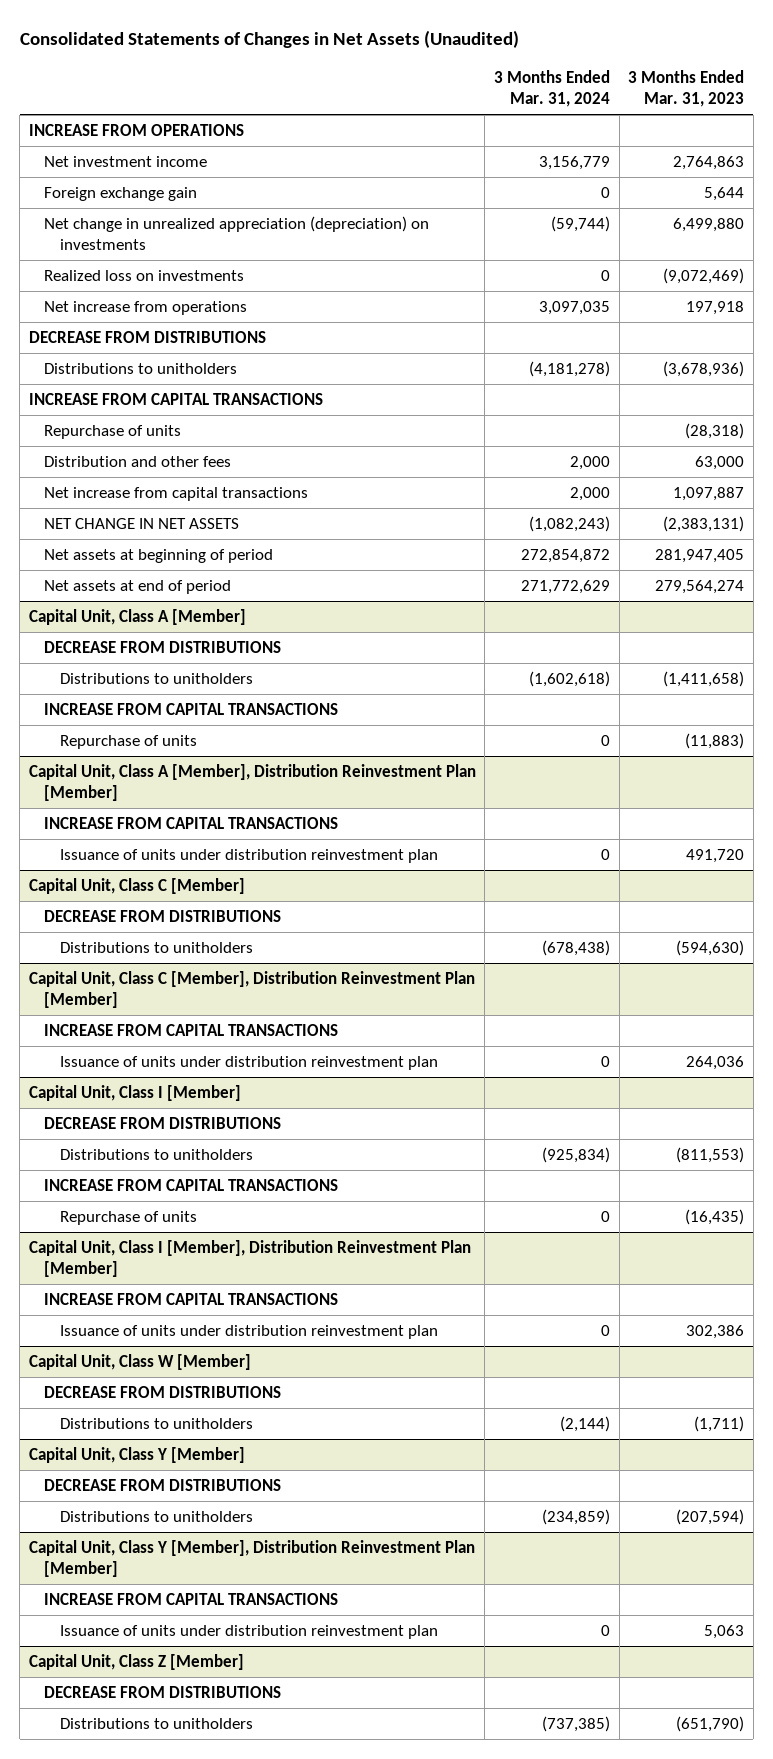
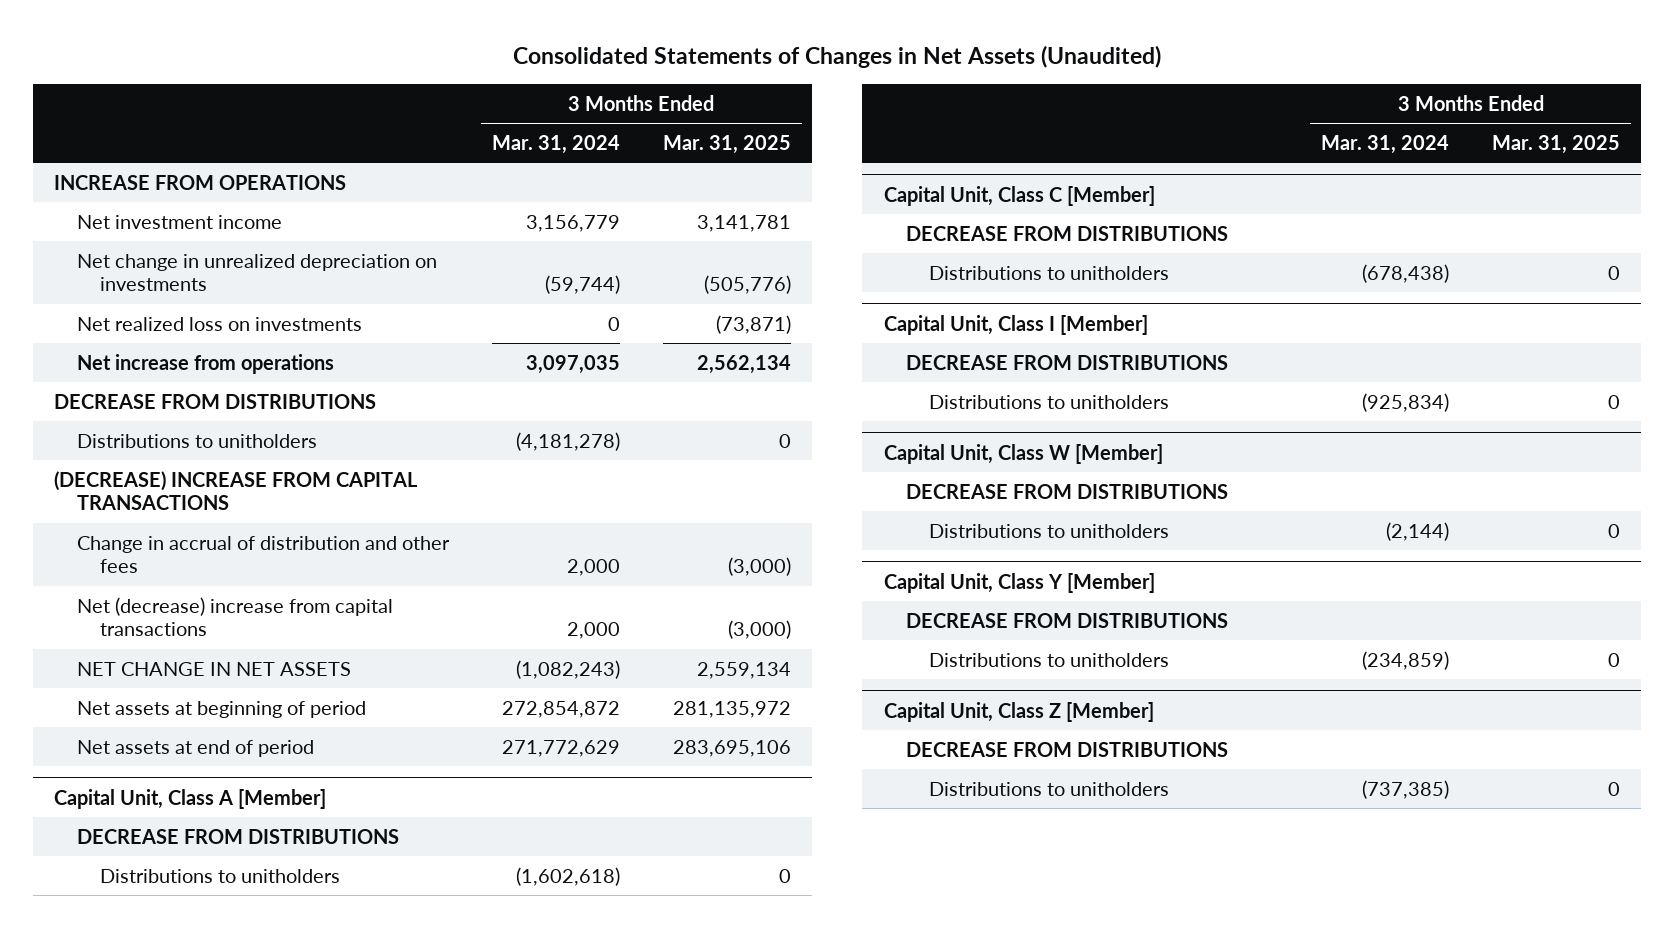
[628,69,745,107] 3 Months Ended Mar. 31, 2023 -> none
none -> [662,134,791,154] Mar. 31, 2025
[44,186,198,201] Foreign exchange gain -> none
[44,215,430,251] Net change in unrealized appreciation (depreciation) on investments -> [77,253,438,292] Net change in unrealized depreciation on investments
[44,269,245,281] Realized loss on investments -> [77,316,363,331] Net realized loss on investments
[44,424,182,439] Repurchase of units -> none
[28,392,323,405] INCREASE FROM CAPITAL TRANSACTIONS -> [54,470,419,511] (DECREASE) INCREASE FROM CAPITAL TRANSACTIONS
[44,455,232,467] Distribution and other fees -> [77,535,451,574] Change in accrual of distribution and other fees
[44,486,309,501] Net increase from capital transactions -> [77,596,394,637] Net (decrease) increase from capital transactions
[44,702,339,715] INCREASE FROM CAPITAL TRANSACTIONS -> none
[60,734,198,749] Repurchase of units -> none
[28,763,476,802] Capital Unit, Class A [Member], Distribution Reinvestment Plan [Member] -> none
[44,816,339,829] INCREASE FROM CAPITAL TRANSACTIONS -> none
[60,848,439,863] Issuance of units under distribution reinvestment plan -> none
[28,970,475,1009] Capital Unit, Class C [Member], Distribution Reinvestment Plan [Member] -> none
[44,1023,339,1036] INCREASE FROM CAPITAL TRANSACTIONS -> none
[60,1055,439,1070] Issuance of units under distribution reinvestment plan -> none
[44,1178,339,1191] INCREASE FROM CAPITAL TRANSACTIONS -> none
[60,1210,198,1225] Repurchase of units -> none
[28,1239,471,1278] Capital Unit, Class I [Member], Distribution Reinvestment Plan [Member] -> none
[44,1292,339,1305] INCREASE FROM CAPITAL TRANSACTIONS -> none
[60,1324,439,1339] Issuance of units under distribution reinvestment plan -> none
[28,1539,475,1578] Capital Unit, Class Y [Member], Distribution Reinvestment Plan [Member] -> none
[44,1592,339,1605] INCREASE FROM CAPITAL TRANSACTIONS -> none
[60,1624,439,1639] Issuance of units under distribution reinvestment plan -> none

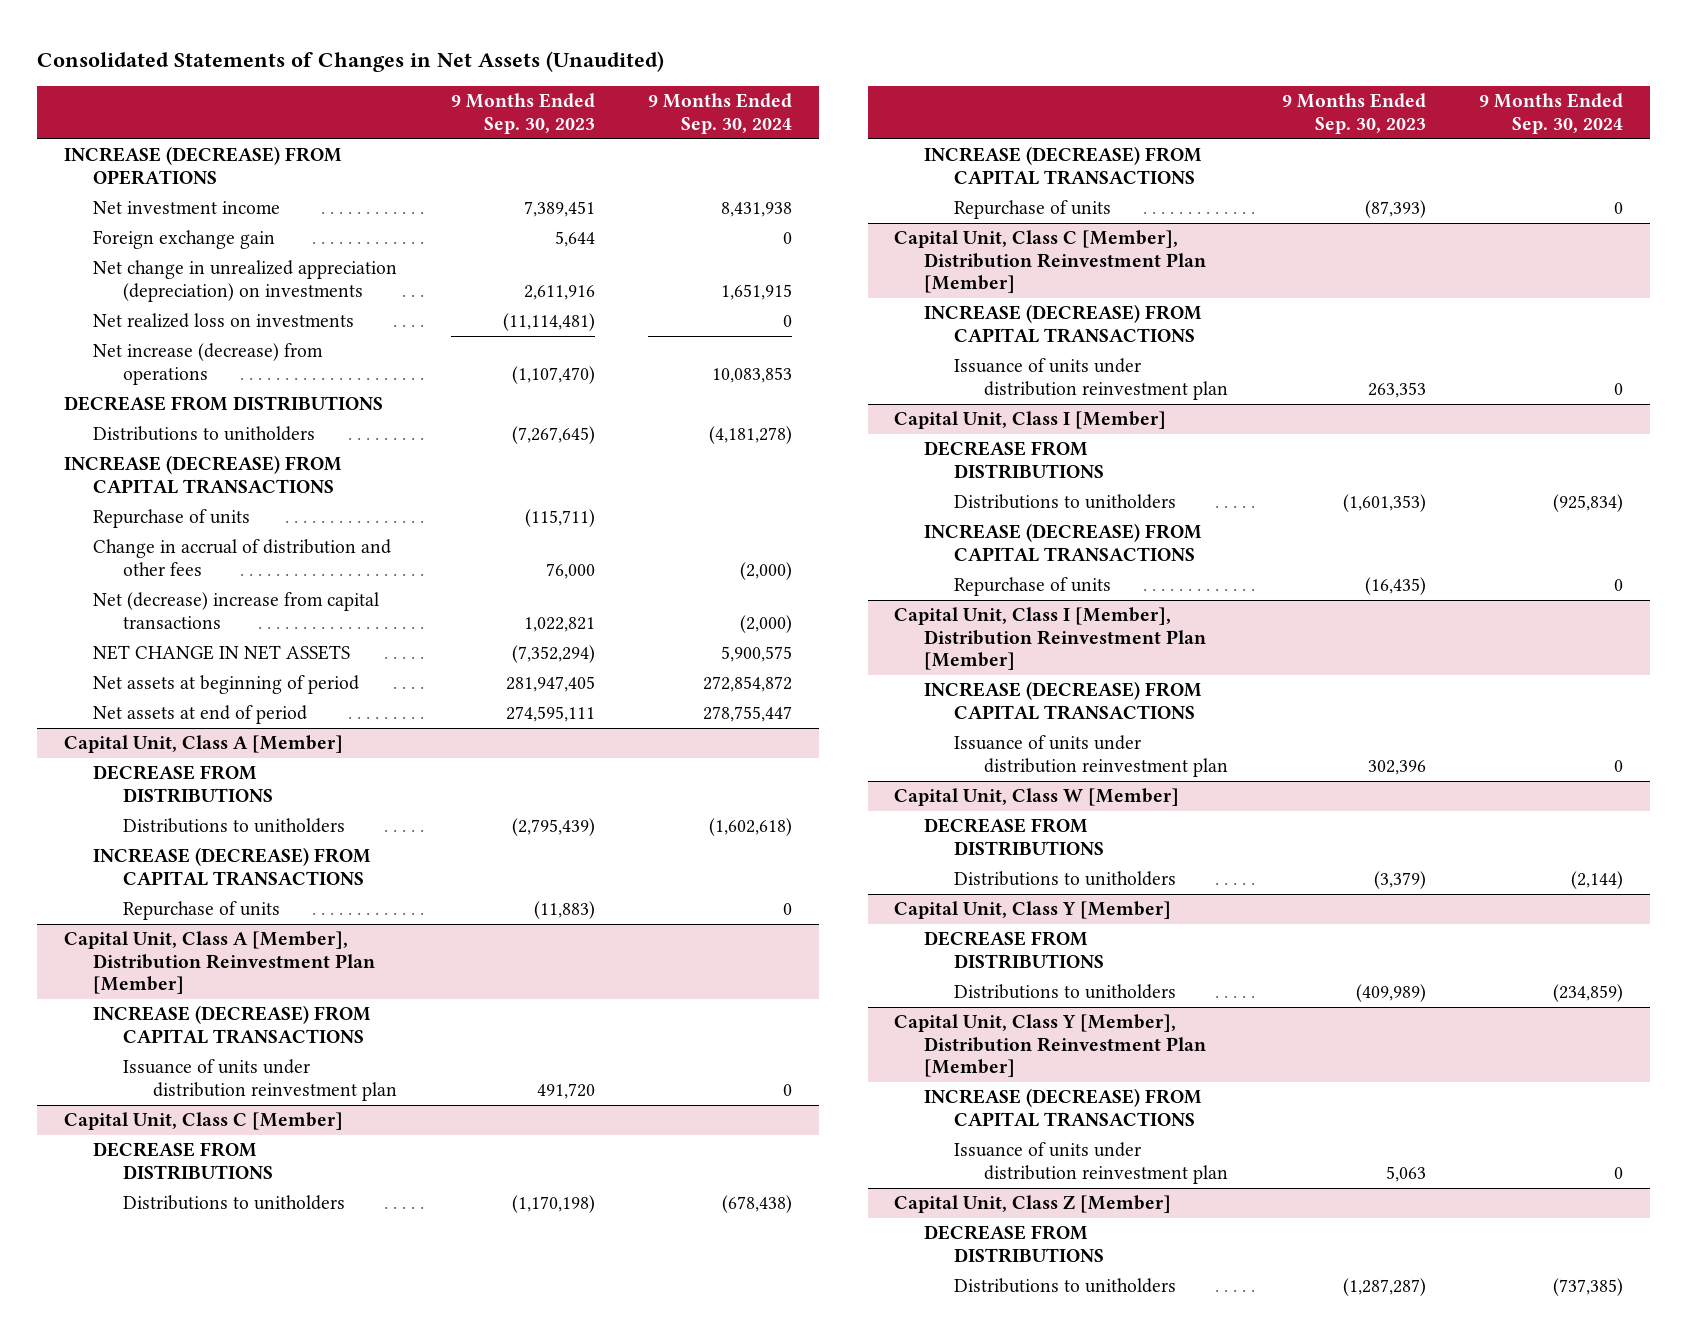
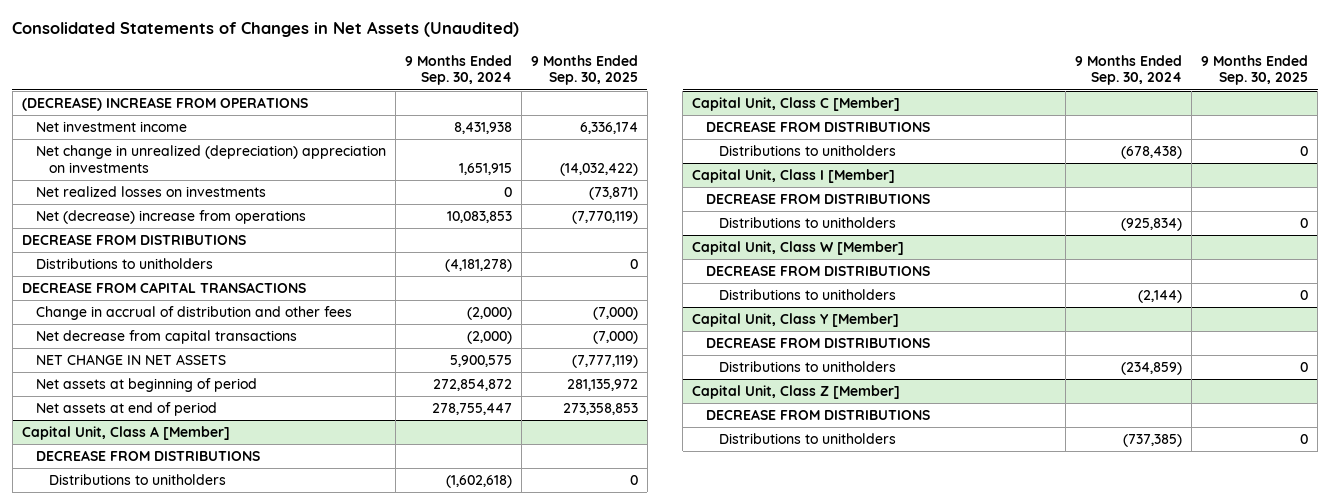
[450,93,595,134] 9 Months Ended Sep. 30, 2023 -> none
none -> [530,54,638,86] 9 Months Ended Sep. 30, 2025
[63,146,342,185] INCREASE (DECREASE) FROM OPERATIONS -> [21,97,308,112] (DECREASE) INCREASE FROM OPERATIONS
[93,230,276,250] Foreign exchange gain -> none
[93,260,398,302] Net change in unrealized appreciation (depreciation) on investments -> [35,145,386,173] Net change in unrealized (depreciation) appreciation on investments
[93,313,355,329] Net realized loss on investments -> [35,186,266,198] Net realized losses on investments
[93,343,324,385] Net increase (decrease) from operations -> [35,210,306,225] Net (decrease) increase from operations
[93,509,251,529] Repurchase of units -> none
[63,455,342,494] INCREASE (DECREASE) FROM CAPITAL TRANSACTIONS -> [21,282,306,294] DECREASE FROM CAPITAL TRANSACTIONS
[93,592,380,629] Net (decrease) increase from capital transactions -> [35,330,297,345] Net decrease from capital transactions
[93,847,372,886] INCREASE (DECREASE) FROM CAPITAL TRANSACTIONS -> none
[123,901,281,921] Repurchase of units -> none
[63,931,376,995] Capital Unit, Class A [Member], Distribution Reinvestment Plan [Member] -> none
[93,1005,372,1044] INCREASE (DECREASE) FROM CAPITAL TRANSACTIONS -> none
[123,1059,397,1101] Issuance of units under distribution reinvestment plan -> none
[924,146,1203,185] INCREASE (DECREASE) FROM CAPITAL TRANSACTIONS -> none
[953,200,1111,220] Repurchase of units -> none
[894,230,1207,294] Capital Unit, Class C [Member], Distribution Reinvestment Plan [Member] -> none
[924,304,1203,343] INCREASE (DECREASE) FROM CAPITAL TRANSACTIONS -> none
[953,358,1228,400] Issuance of units under distribution reinvestment plan -> none
[924,523,1203,562] INCREASE (DECREASE) FROM CAPITAL TRANSACTIONS -> none
[953,577,1111,597] Repurchase of units -> none
[894,607,1207,671] Capital Unit, Class I [Member], Distribution Reinvestment Plan [Member] -> none
[924,681,1203,720] INCREASE (DECREASE) FROM CAPITAL TRANSACTIONS -> none
[953,735,1228,777] Issuance of units under distribution reinvestment plan -> none
[894,1014,1207,1078] Capital Unit, Class Y [Member], Distribution Reinvestment Plan [Member] -> none
[924,1088,1203,1127] INCREASE (DECREASE) FROM CAPITAL TRANSACTIONS -> none
[953,1142,1228,1184] Issuance of units under distribution reinvestment plan -> none

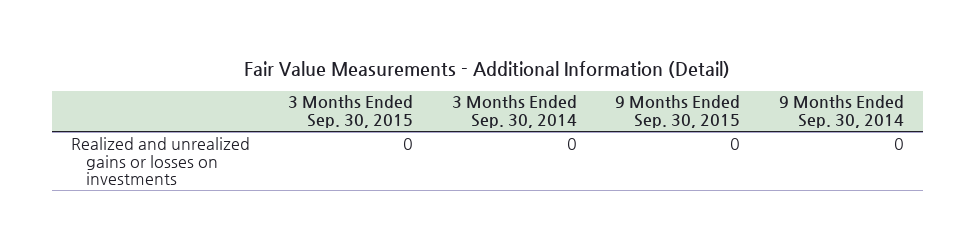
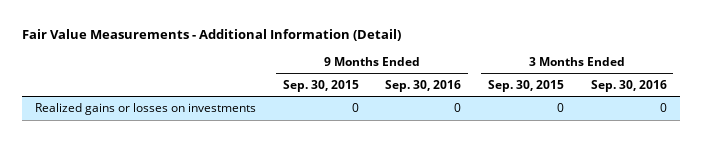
[451,95,577,129] 3 Months Ended Sep. 30, 2014 -> none
[778,95,904,129] 9 Months Ended Sep. 30, 2014 -> none
none -> [385,79,462,92] Sep. 30, 2016
none -> [590,79,667,92] Sep. 30, 2016
[71,136,251,186] Realized and unrealized gains or losses on investments -> [34,103,256,116] Realized gains or losses on investments

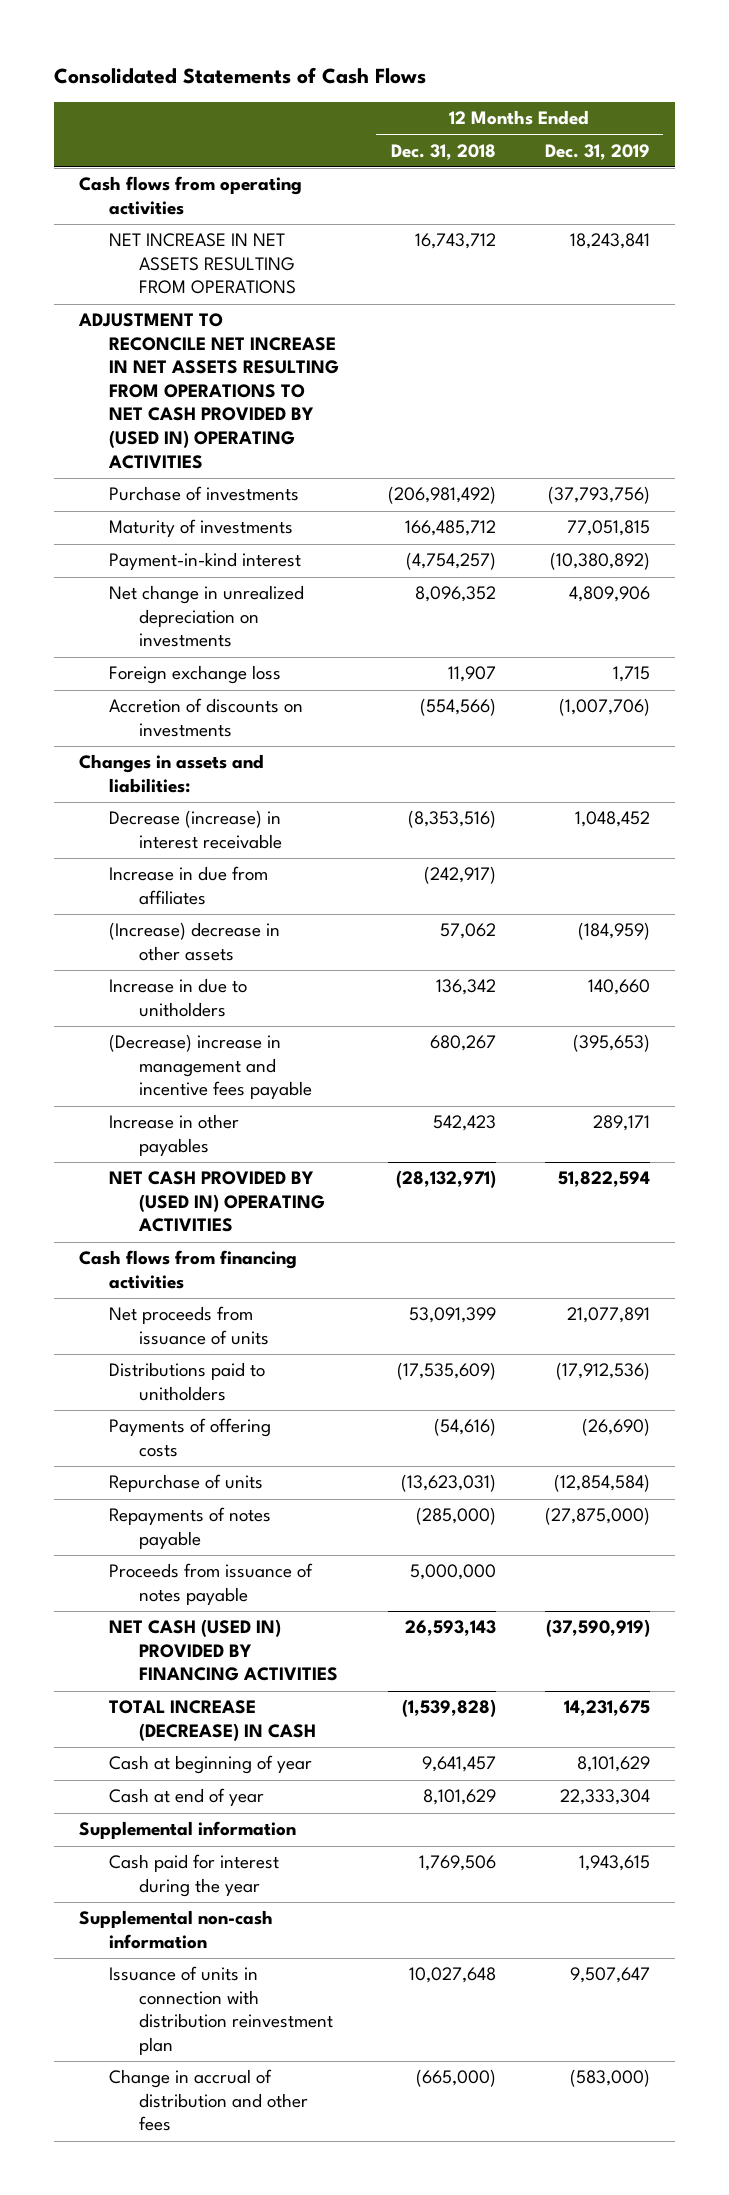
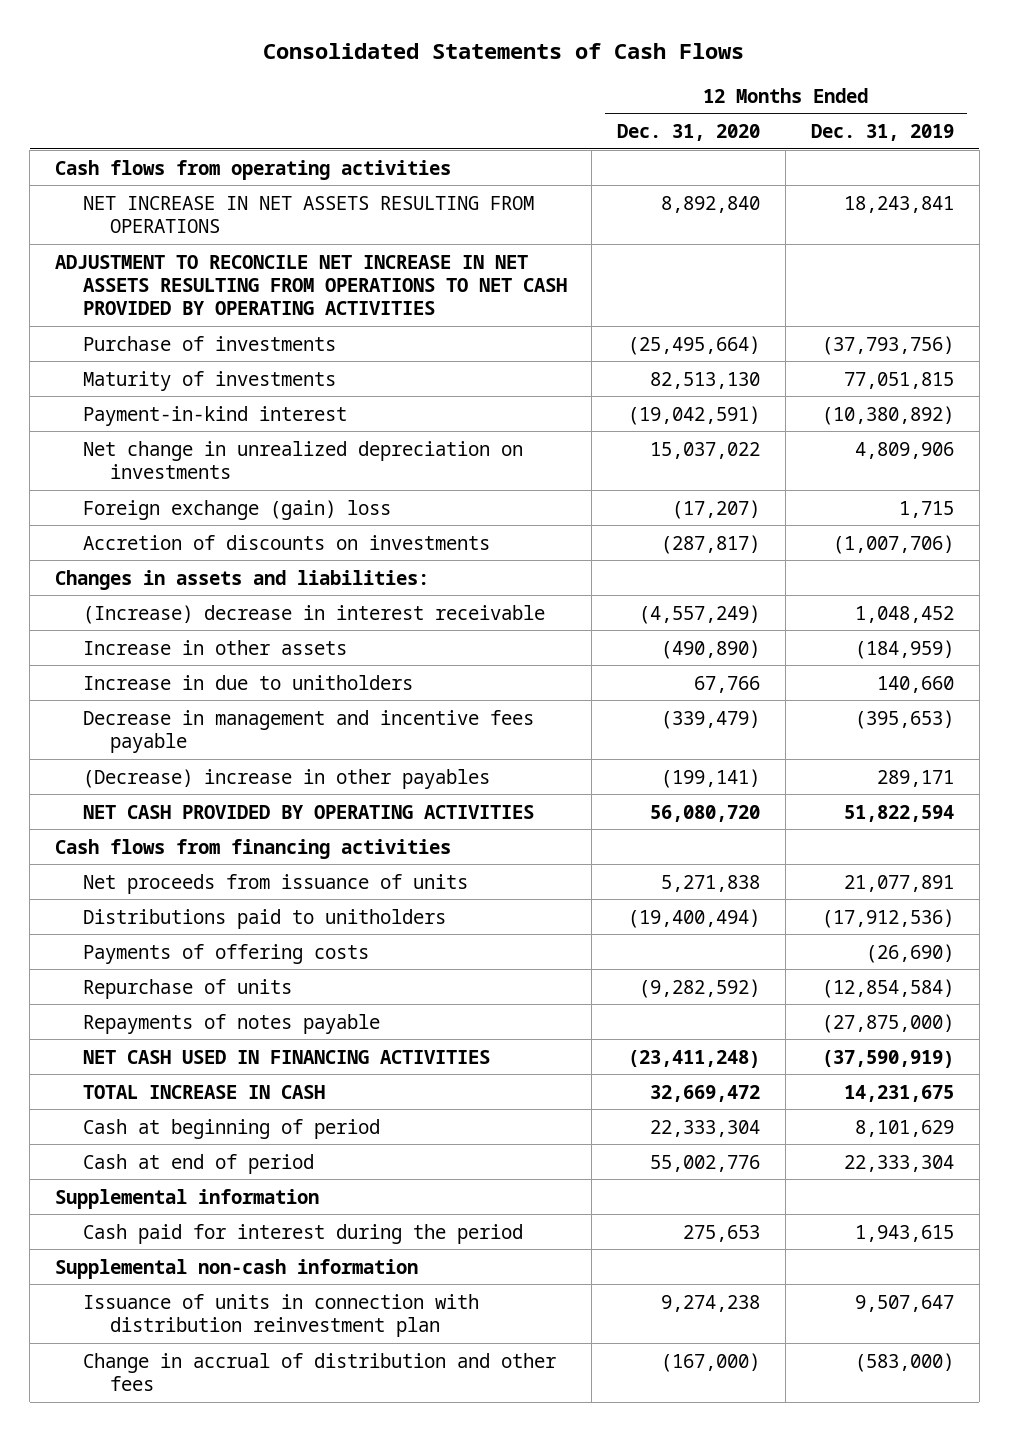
[390,143,496,160] Dec. 31, 2018 -> none
none -> [617,123,761,141] Dec. 31, 2020
[77,313,339,469] ADJUSTMENT TO RECONCILE NET INCREASE IN NET ASSETS RESULTING FROM OPERATIONS TO NET CASH PROVIDED BY (USED IN) OPERATING ACTIVITIES -> [54,254,567,316] ADJUSTMENT TO RECONCILE NET INCREASE IN NET ASSETS RESULTING FROM OPERATIONS TO NET CASH PROVIDED BY OPERATING ACTIVITIES
[108,665,281,685] Foreign exchange loss -> [82,499,391,520] Foreign exchange (gain) loss
[108,866,268,905] Increase in due from affiliates -> none
[108,810,282,849] Decrease (increase) in interest receivable -> [82,604,545,624] (Increase) decrease in interest receivable
[108,922,280,961] (Increase) decrease in other assets -> [82,639,347,655] Increase in other assets
[108,1034,312,1100] (Decrease) increase in management and incentive fees payable -> [82,709,534,753] Decrease in management and incentive fees payable
[108,1114,239,1156] Increase in other payables -> [82,768,490,789] (Decrease) increase in other payables
[108,1171,325,1233] NET CASH PROVIDED BY (USED IN) OPERATING ACTIVITIES -> [82,804,534,819] NET CASH PROVIDED BY OPERATING ACTIVITIES
[108,1563,313,1605] Proceeds from issuance of notes payable -> none
[108,1619,338,1682] NET CASH (USED IN) PROVIDED BY FINANCING ACTIVITIES -> [82,1049,490,1064] NET CASH USED IN FINANCING ACTIVITIES
[108,1700,316,1741] TOTAL INCREASE (DECREASE) IN CASH -> [82,1084,325,1099] TOTAL INCREASE IN CASH
[108,1755,312,1775] Cash at beginning of year -> [82,1118,380,1139] Cash at beginning of period
[108,1788,264,1807] Cash at end of year -> [82,1153,314,1174] Cash at end of period
[108,1854,279,1897] Cash paid for interest during the year -> [82,1223,523,1244] Cash paid for interest during the period

